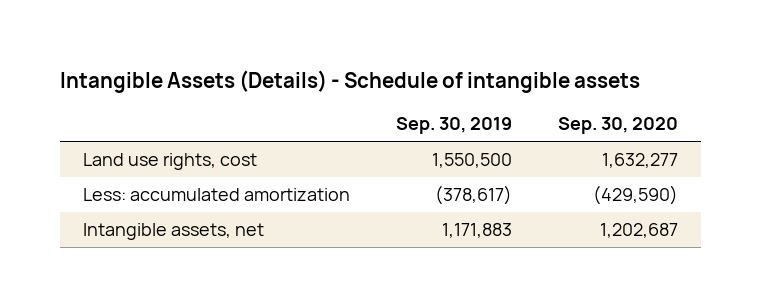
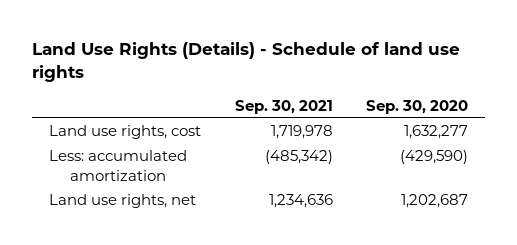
[59,69,640,93] Intangible Assets (Details) - Schedule of intangible assets -> [32,42,461,83] Land Use Rights (Details) - Schedule of land use rights
[396,117,513,135] Sep. 30, 2019 -> none
none -> [234,99,333,114] Sep. 30, 2021
[82,223,264,241] Intangible assets, net -> [49,194,197,209] Land use rights, net

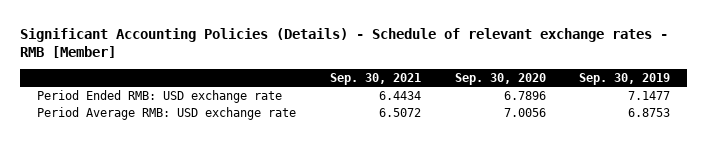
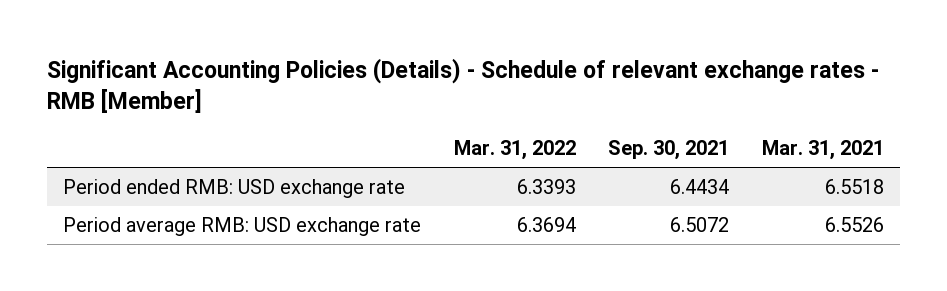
[454,73,546,86] Sep. 30, 2020 -> none
[579,73,671,86] Sep. 30, 2019 -> none
none -> [453,140,576,161] Mar. 31, 2022
none -> [761,140,884,161] Mar. 31, 2021
[37,89,283,103] Period Ended RMB: USD exchange rate -> [63,179,406,199] Period ended RMB: USD exchange rate
[37,106,297,120] Period Average RMB: USD exchange rate -> [63,217,422,237] Period average RMB: USD exchange rate

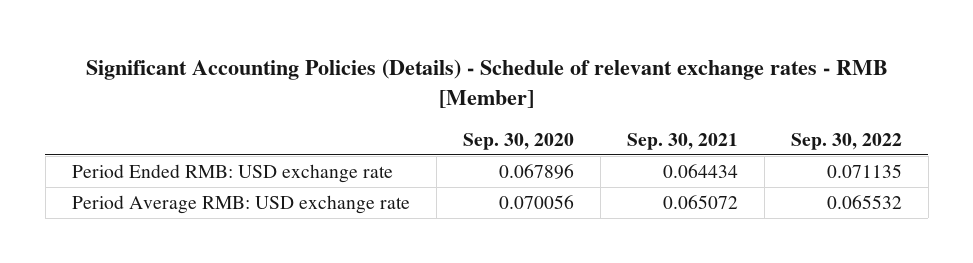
[453,140,576,161] Mar. 31, 2022 -> none
[761,140,884,161] Mar. 31, 2021 -> none
none -> [462,132,574,150] Sep. 30, 2020
none -> [790,132,902,150] Sep. 30, 2022
[63,179,406,199] Period ended RMB: USD exchange rate -> [71,163,393,183] Period Ended RMB: USD exchange rate
[670,179,730,195] 6.4434 -> [662,163,738,178] 0.064434
[63,217,422,237] Period average RMB: USD exchange rate -> [71,194,410,214] Period Average RMB: USD exchange rate
[670,217,730,233] 6.5072 -> [662,194,738,209] 0.065072

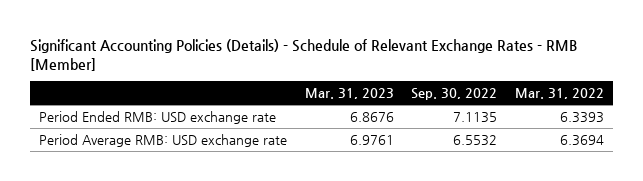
[85,59,888,109] Significant Accounting Policies (Details) - Schedule of relevant exchange rates - RMB [Member] -> [30,38,578,71] Significant Accounting Policies (Details) - Schedule of Relevant Exchange Rates - RMB [Member]
[462,132,574,150] Sep. 30, 2020 -> none
[626,132,738,150] Sep. 30, 2021 -> none
none -> [304,88,394,100] Mar. 31, 2023
none -> [515,88,605,100] Mar. 31, 2022
[826,163,902,178] 0.071135 -> [453,111,498,123] 7.1135
[826,194,902,209] 0.065532 -> [453,134,498,146] 6.5532

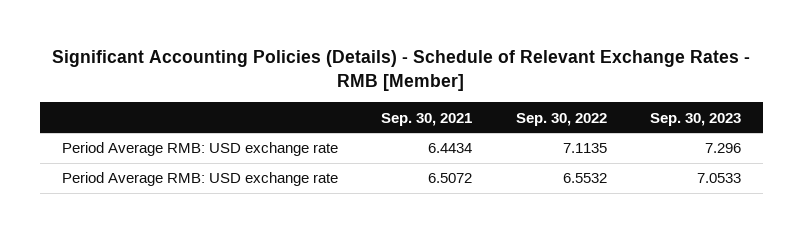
[304,88,394,100] Mar. 31, 2023 -> none
[515,88,605,100] Mar. 31, 2022 -> none
none -> [381,112,473,126] Sep. 30, 2021
none -> [650,112,742,126] Sep. 30, 2023
[39,110,277,124] Period Ended RMB: USD exchange rate -> [61,142,338,157] Period Average RMB: USD exchange rate

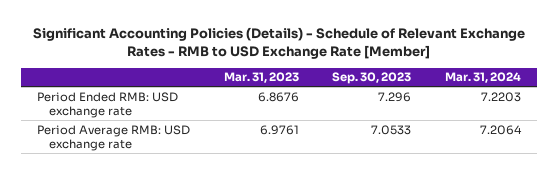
[52,50,751,92] Significant Accounting Policies (Details) - Schedule of Relevant Exchange Rates - RMB [Member] -> [33,27,526,60] Significant Accounting Policies (Details) - Schedule of Relevant Exchange Rates - RMB to USD Exchange Rate [Member]
[381,112,473,126] Sep. 30, 2021 -> none
[515,112,607,126] Sep. 30, 2022 -> none
none -> [223,72,299,84] Mar. 31, 2023
none -> [444,72,521,84] Mar. 31, 2024
[61,142,338,157] Period Average RMB: USD exchange rate -> [37,91,179,119] Period Ended RMB: USD exchange rate

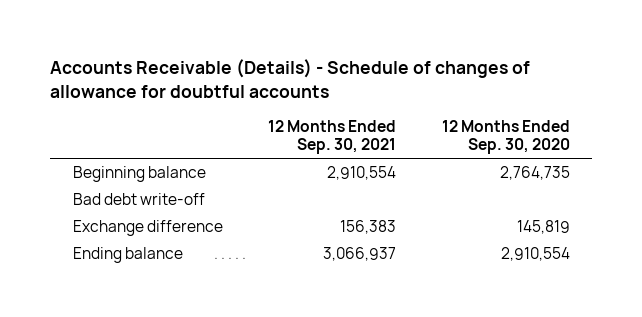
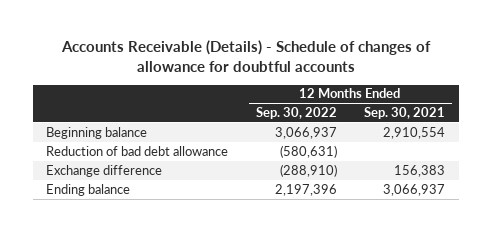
[441,119,570,155] 12 Months Ended Sep. 30, 2020 -> none
none -> [255,107,337,120] Sep. 30, 2022
[72,192,205,205] Bad debt write-off -> [46,145,229,156] Reduction of bad debt allowance

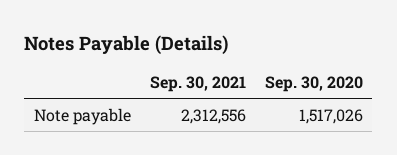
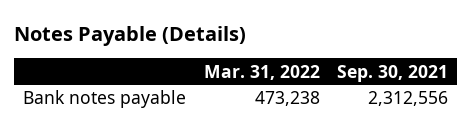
[264,75,363,92] Sep. 30, 2020 -> none
none -> [203,64,320,80] Mar. 31, 2022
[33,107,131,125] Note payable -> [23,90,187,109] Bank notes payable

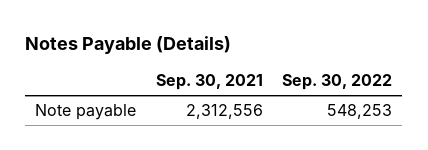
[203,64,320,80] Mar. 31, 2022 -> none
none -> [282,74,393,91] Sep. 30, 2022
[23,90,187,109] Bank notes payable -> [35,104,137,121] Note payable

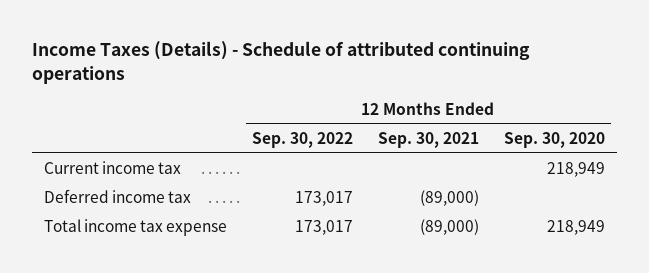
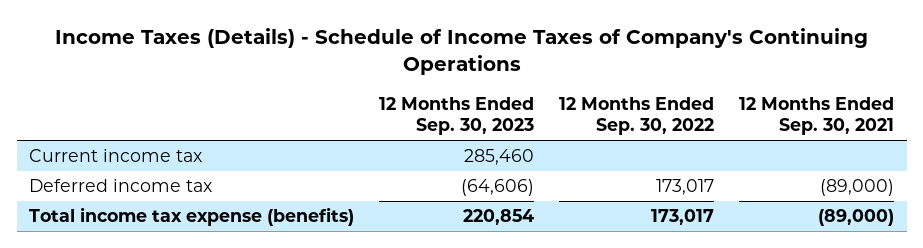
[32,40,531,84] Income Taxes (Details) - Schedule of attributed continuing operations -> [54,27,868,75] Income Taxes (Details) - Schedule of Income Taxes of Company's Continuing Operations
[503,131,605,148] Sep. 30, 2020 -> none
none -> [379,96,535,136] 12 Months Ended Sep. 30, 2023
[44,219,228,237] Total income tax expense -> [29,207,355,227] Total income tax expense (benefits)

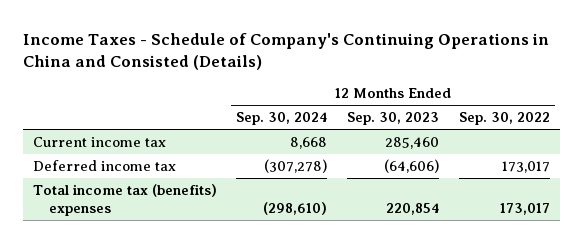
[54,27,868,75] Income Taxes (Details) - Schedule of Income Taxes of Company's Continuing Operations -> [22,32,549,71] Income Taxes - Schedule of Company's Continuing Operations in China and Consisted (Details)
[739,96,895,136] 12 Months Ended Sep. 30, 2021 -> none
none -> [236,112,328,126] Sep. 30, 2024
[29,207,355,227] Total income tax expense (benefits) -> [32,183,217,216] Total income tax (benefits) expenses

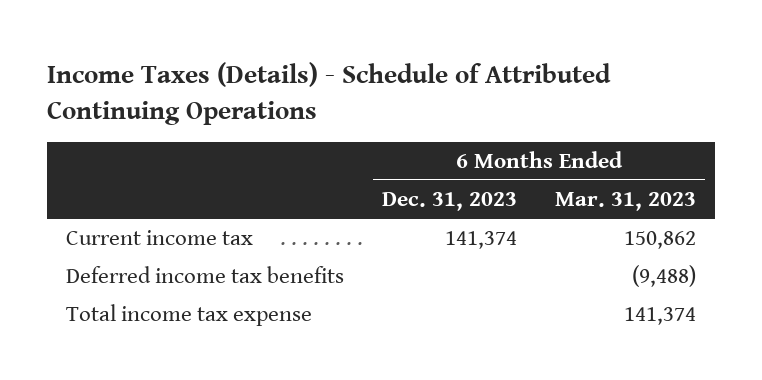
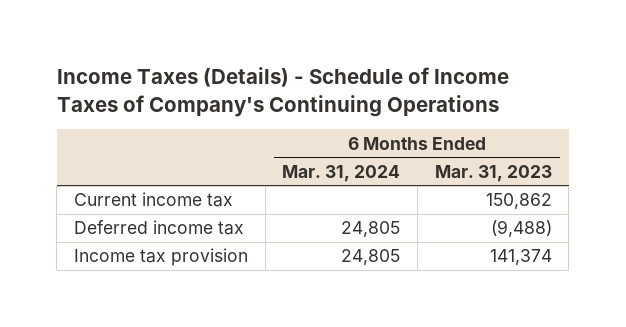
[47,61,612,125] Income Taxes (Details) - Schedule of Attributed Continuing Operations -> [56,67,509,117] Income Taxes (Details) - Schedule of Income Taxes of Company's Continuing Operations
[382,192,518,212] Dec. 31, 2023 -> none
none -> [282,164,401,182] Mar. 31, 2024
[66,266,345,284] Deferred income tax benefits -> [73,220,244,236] Deferred income tax
[66,304,313,327] Total income tax expense -> [73,248,248,267] Income tax provision

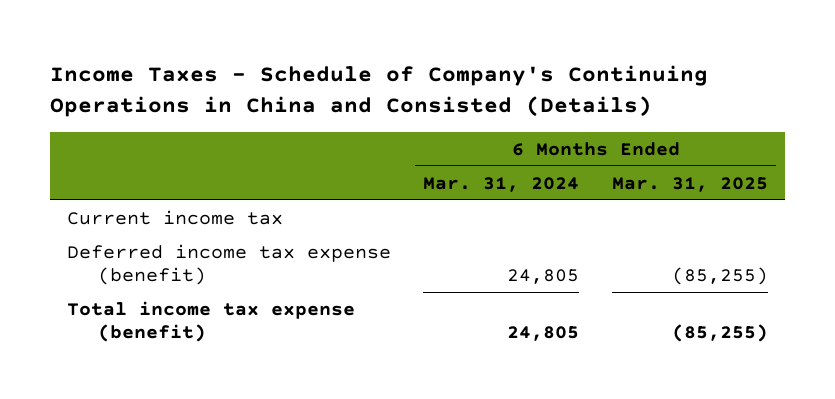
[56,67,509,117] Income Taxes (Details) - Schedule of Income Taxes of Company's Continuing Operations -> [50,65,709,117] Income Taxes - Schedule of Company's Continuing Operations in China and Consisted (Details)
[434,164,552,182] Mar. 31, 2023 -> none
none -> [612,176,769,192] Mar. 31, 2025
[73,220,244,236] Deferred income tax -> [66,243,391,285] Deferred income tax expense (benefit)
[73,248,248,267] Income tax provision -> [66,300,355,342] Total income tax expense (benefit)

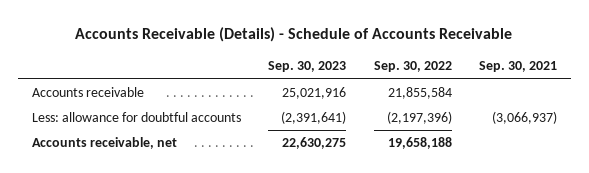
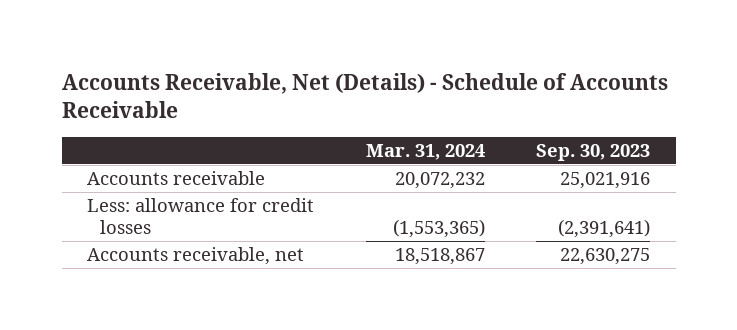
[75,27,513,43] Accounts Receivable (Details) - Schedule of Accounts Receivable -> [61,73,668,119] Accounts Receivable, Net (Details) - Schedule of Accounts Receivable
[373,61,452,73] Sep. 30, 2022 -> none
[479,61,558,73] Sep. 30, 2021 -> none
none -> [365,143,485,160] Mar. 31, 2024
[31,112,241,123] Less: allowance for doubtful accounts -> [87,198,315,235] Less: allowance for credit losses

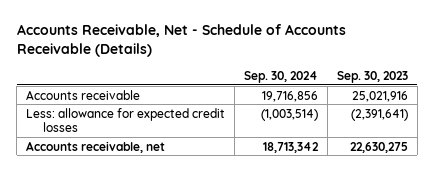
[61,73,668,119] Accounts Receivable, Net (Details) - Schedule of Accounts Receivable -> [16,24,346,58] Accounts Receivable, Net - Schedule of Accounts Receivable (Details)
[365,143,485,160] Mar. 31, 2024 -> none
none -> [243,71,318,84] Sep. 30, 2024
[87,198,315,235] Less: allowance for credit losses -> [26,107,226,133] Less: allowance for expected credit losses

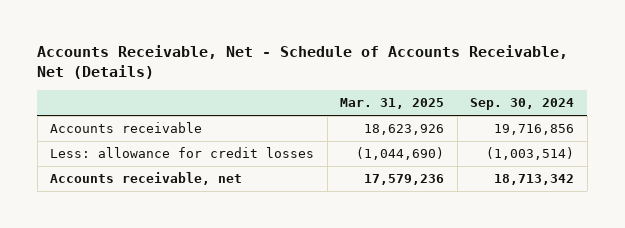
[16,24,346,58] Accounts Receivable, Net - Schedule of Accounts Receivable (Details) -> [37,45,569,80] Accounts Receivable, Net - Schedule of Accounts Receivable, Net (Details)
[336,71,408,84] Sep. 30, 2023 -> none
none -> [340,98,445,110] Mar. 31, 2025
[26,107,226,133] Less: allowance for expected credit losses -> [50,147,315,159] Less: allowance for credit losses

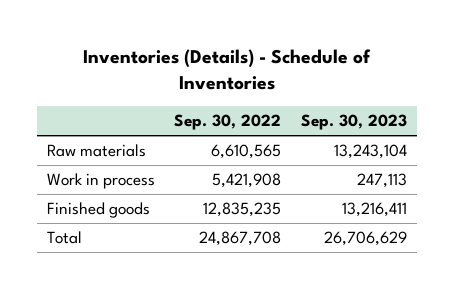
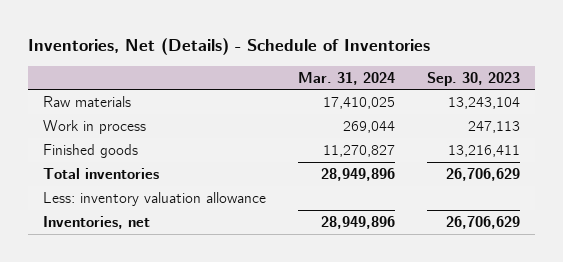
[82,48,371,91] Inventories (Details) - Schedule of Inventories -> [27,37,430,55] Inventories, Net (Details) - Schedule of Inventories
[174,114,282,131] Sep. 30, 2022 -> none
none -> [297,71,395,85] Mar. 31, 2024
none -> [43,167,160,179] Total inventories
none -> [43,191,267,206] Less: inventory valuation allowance
[46,231,82,245] Total -> [43,215,151,229] Inventories, net

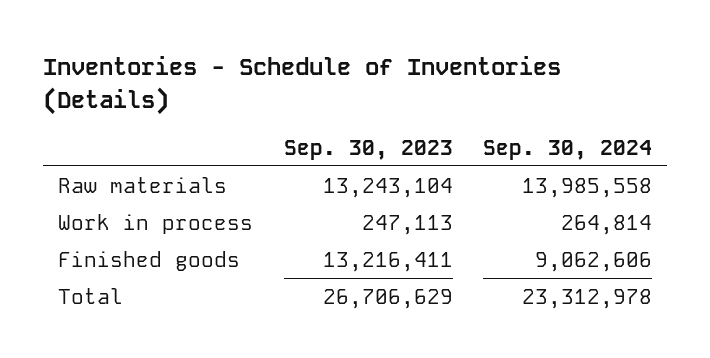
[27,37,430,55] Inventories, Net (Details) - Schedule of Inventories -> [42,56,561,115] Inventories - Schedule of Inventories (Details)
[297,71,395,85] Mar. 31, 2024 -> none
none -> [483,139,653,160] Sep. 30, 2024
[43,167,160,179] Total inventories -> none
[43,191,267,206] Less: inventory valuation allowance -> none
[43,215,151,229] Inventories, net -> [58,287,124,304] Total

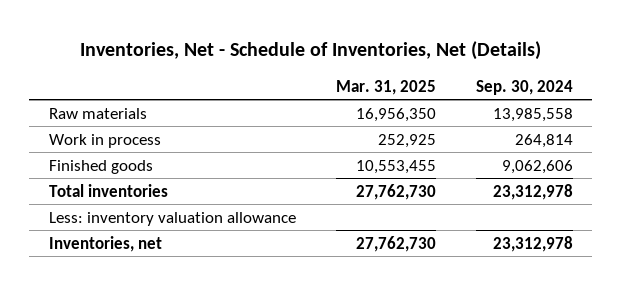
[42,56,561,115] Inventories - Schedule of Inventories (Details) -> [79,40,541,60] Inventories, Net - Schedule of Inventories, Net (Details)
[283,139,453,160] Sep. 30, 2023 -> none
none -> [335,79,436,95] Mar. 31, 2025
none -> [49,183,169,197] Total inventories
none -> [49,211,297,226] Less: inventory valuation allowance
[58,287,124,304] Total -> [49,235,163,252] Inventories, net

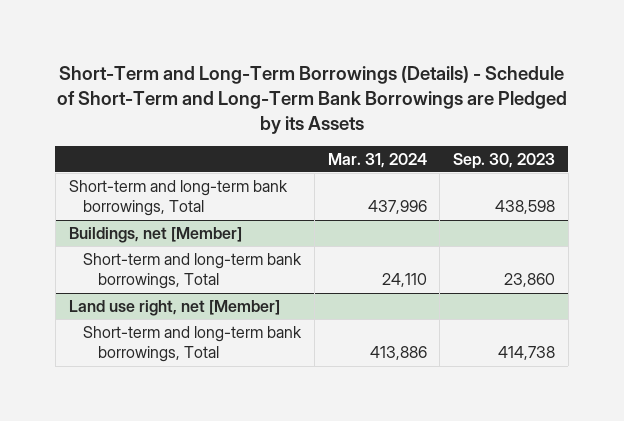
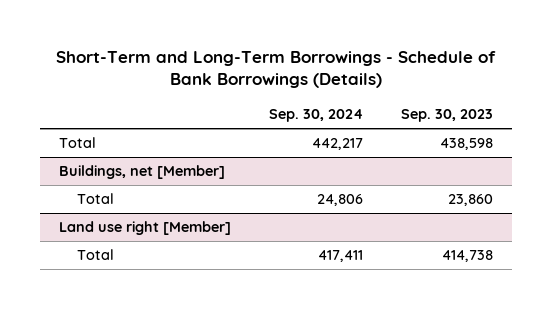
[56,66,567,134] Short-Term and Long-Term Borrowings (Details) - Schedule of Short-Term and Long-Term Bank Borrowings are Pledged by its Assets -> [55,50,496,89] Short-Term and Long-Term Borrowings - Schedule of Bank Borrowings (Details)
[327,152,427,168] Mar. 31, 2024 -> none
none -> [268,109,363,123] Sep. 30, 2024
[68,179,288,217] Short-term and long-term bank borrowings, Total -> [58,137,96,149] Total
[83,252,303,290] Short-term and long-term bank borrowings, Total -> [76,193,114,205] Total
[68,299,280,316] Land use right, net [Member] -> [58,221,231,236] Land use right [Member]
[83,325,303,363] Short-term and long-term bank borrowings, Total -> [76,249,114,261] Total

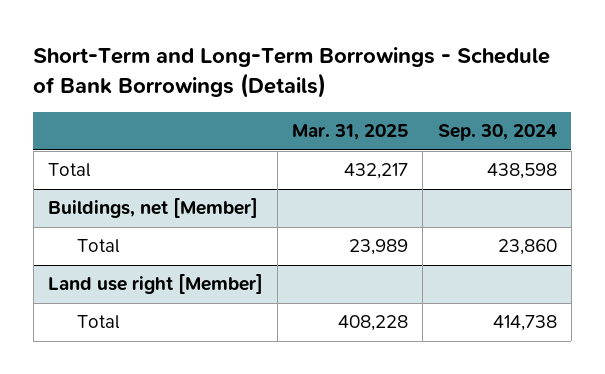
[400,109,493,123] Sep. 30, 2023 -> none
none -> [292,124,409,141] Mar. 31, 2025
[311,138,363,151] 442,217 -> [486,163,557,180] 438,598
[316,194,363,207] 24,806 -> [497,239,557,256] 23,860
[317,250,363,263] 417,411 -> [492,315,557,332] 414,738

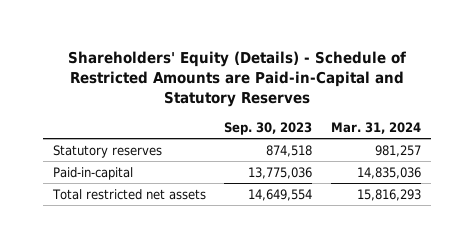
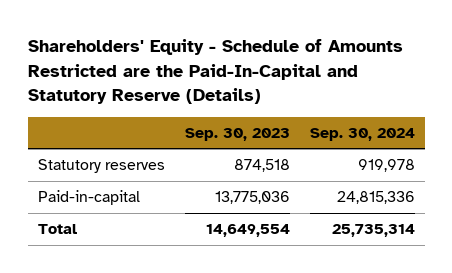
[67,51,406,108] Shareholders' Equity (Details) - Schedule of Restricted Amounts are Paid-in-Capital and Statutory Reserves -> [27,39,403,104] Shareholders' Equity - Schedule of Amounts Restricted are the Paid-In-Capital and Statutory Reserve (Details)
[331,121,422,134] Mar. 31, 2024 -> none
none -> [309,127,415,141] Sep. 30, 2024
[51,188,206,200] Total restricted net assets -> [37,224,77,235] Total

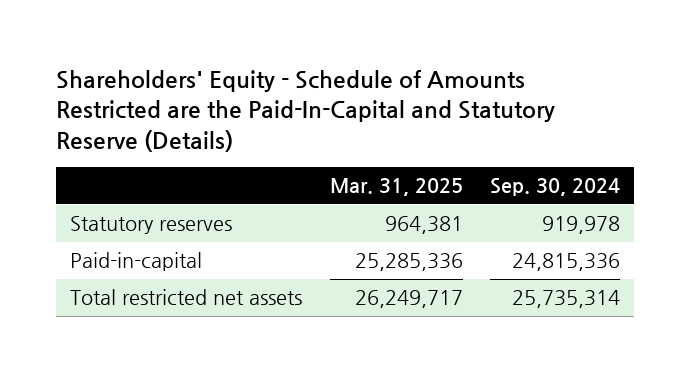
[184,127,290,141] Sep. 30, 2023 -> none
none -> [329,178,463,197] Mar. 31, 2025
[37,224,77,235] Total -> [69,289,302,306] Total restricted net assets

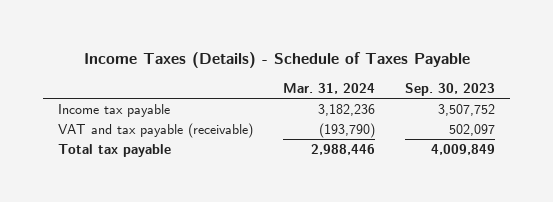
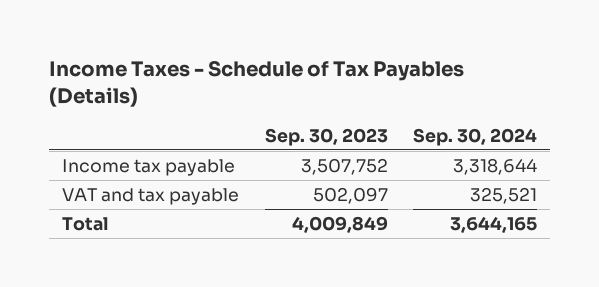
[83,52,470,69] Income Taxes (Details) - Schedule of Taxes Payable -> [49,60,465,108] Income Taxes - Schedule of Tax Payables (Details)
[283,82,376,94] Mar. 31, 2024 -> none
none -> [413,127,538,146] Sep. 30, 2024
[58,122,254,138] VAT and tax payable (receivable) -> [61,187,239,205] VAT and tax payable
[58,143,172,157] Total tax payable -> [61,216,109,231] Total

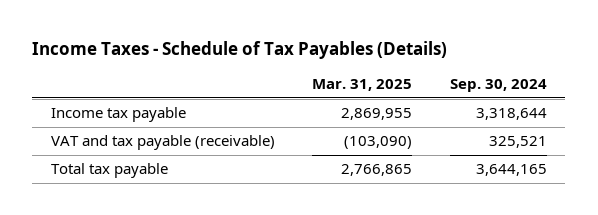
[264,127,388,146] Sep. 30, 2023 -> none
none -> [312,79,413,92] Mar. 31, 2025
[61,187,239,205] VAT and tax payable -> [50,135,275,151] VAT and tax payable (receivable)
[61,216,109,231] Total -> [50,163,168,179] Total tax payable

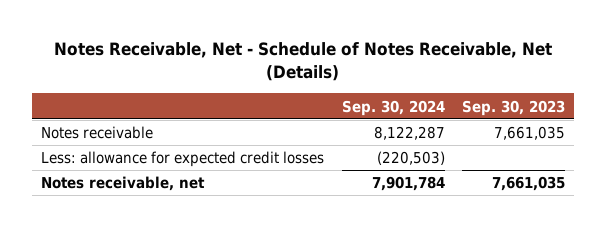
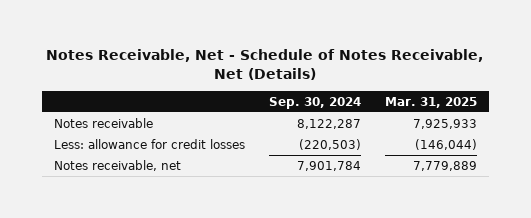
[462,99,566,116] Sep. 30, 2023 -> none
none -> [385,96,478,108] Mar. 31, 2025
[40,151,324,168] Less: allowance for expected credit losses -> [53,138,245,149] Less: allowance for credit losses

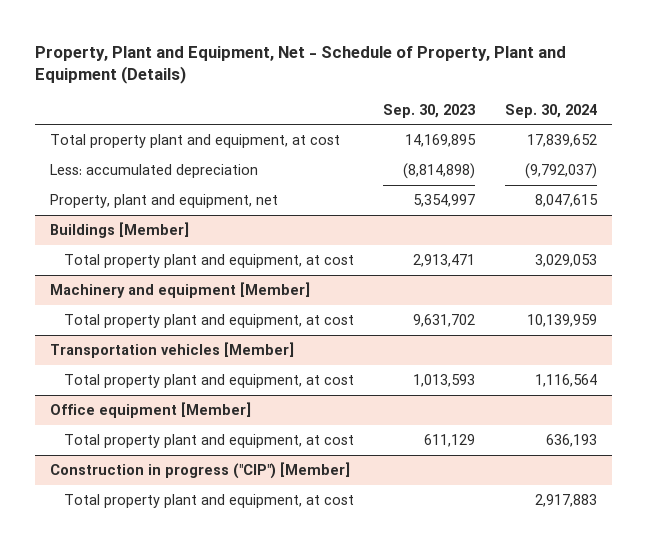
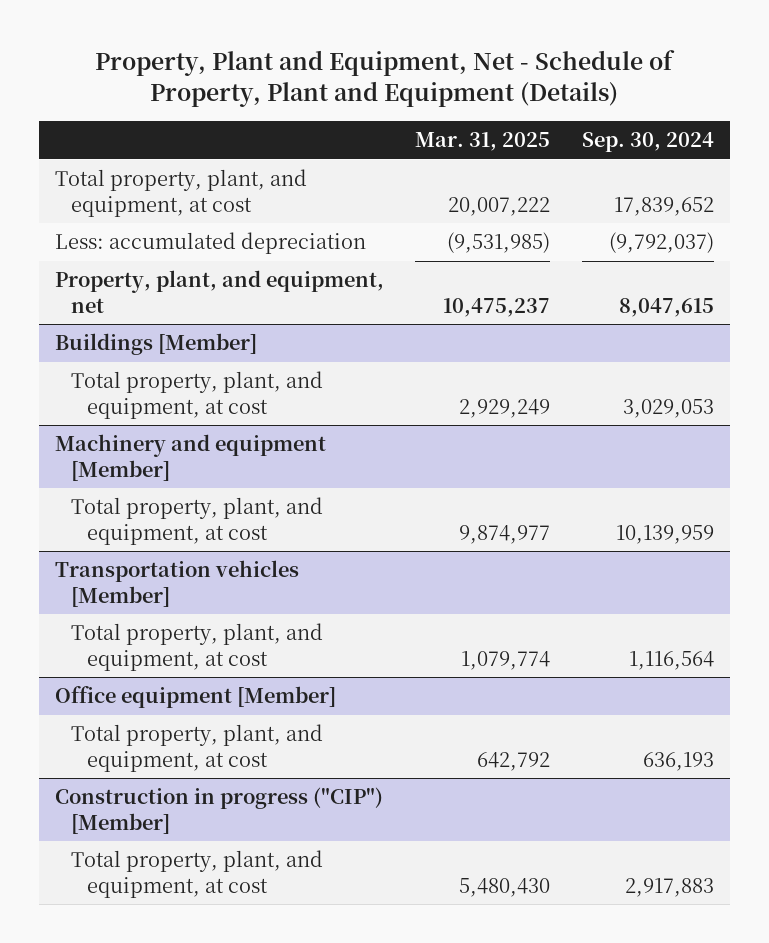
[383,103,476,118] Sep. 30, 2023 -> none
none -> [415,132,551,152] Mar. 31, 2025
[49,133,340,148] Total property plant and equipment, at cost -> [54,169,307,217] Total property, plant, and equipment, at cost
[49,193,278,208] Property, plant and equipment, net -> [54,270,384,313] Property, plant, and equipment, net
[63,253,354,268] Total property plant and equipment, at cost -> [70,371,323,419] Total property, plant, and equipment, at cost
[63,313,354,328] Total property plant and equipment, at cost -> [70,497,323,545] Total property, plant, and equipment, at cost
[63,373,354,388] Total property plant and equipment, at cost -> [70,623,323,671] Total property, plant, and equipment, at cost
[63,433,354,448] Total property plant and equipment, at cost -> [70,724,323,772] Total property, plant, and equipment, at cost
[63,493,354,508] Total property plant and equipment, at cost -> [70,850,323,898] Total property, plant, and equipment, at cost

